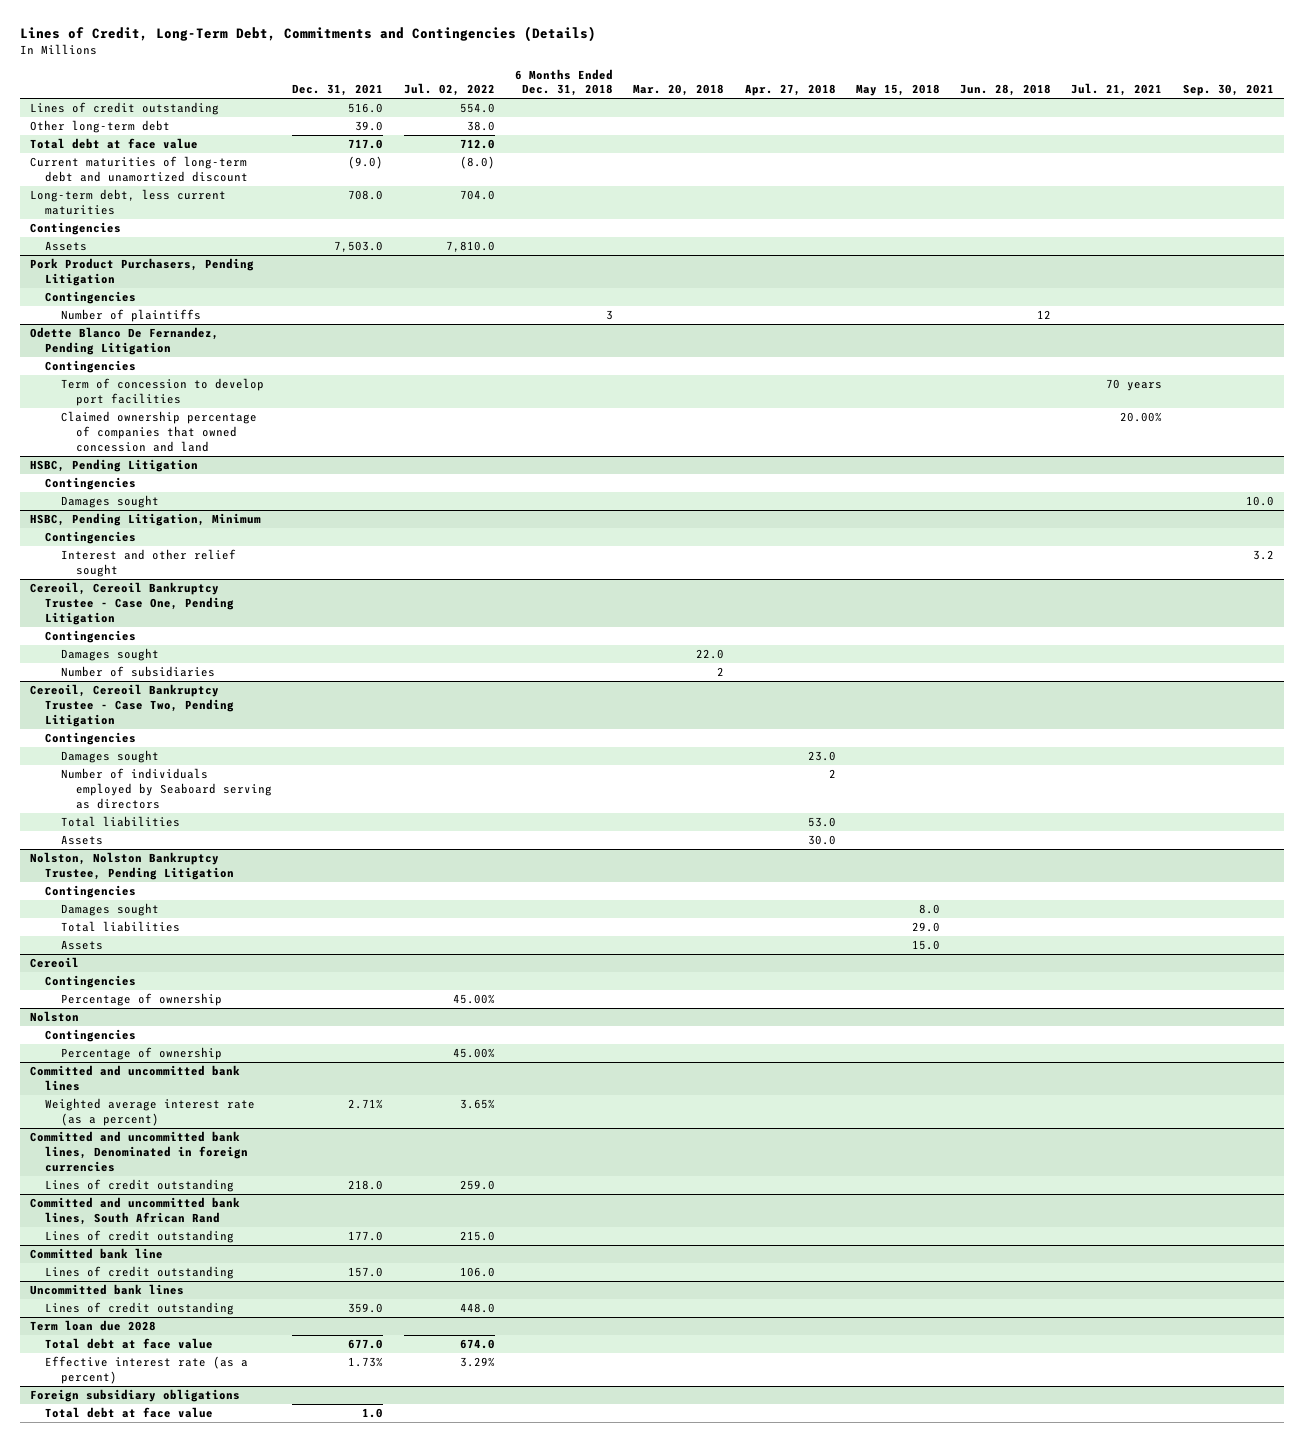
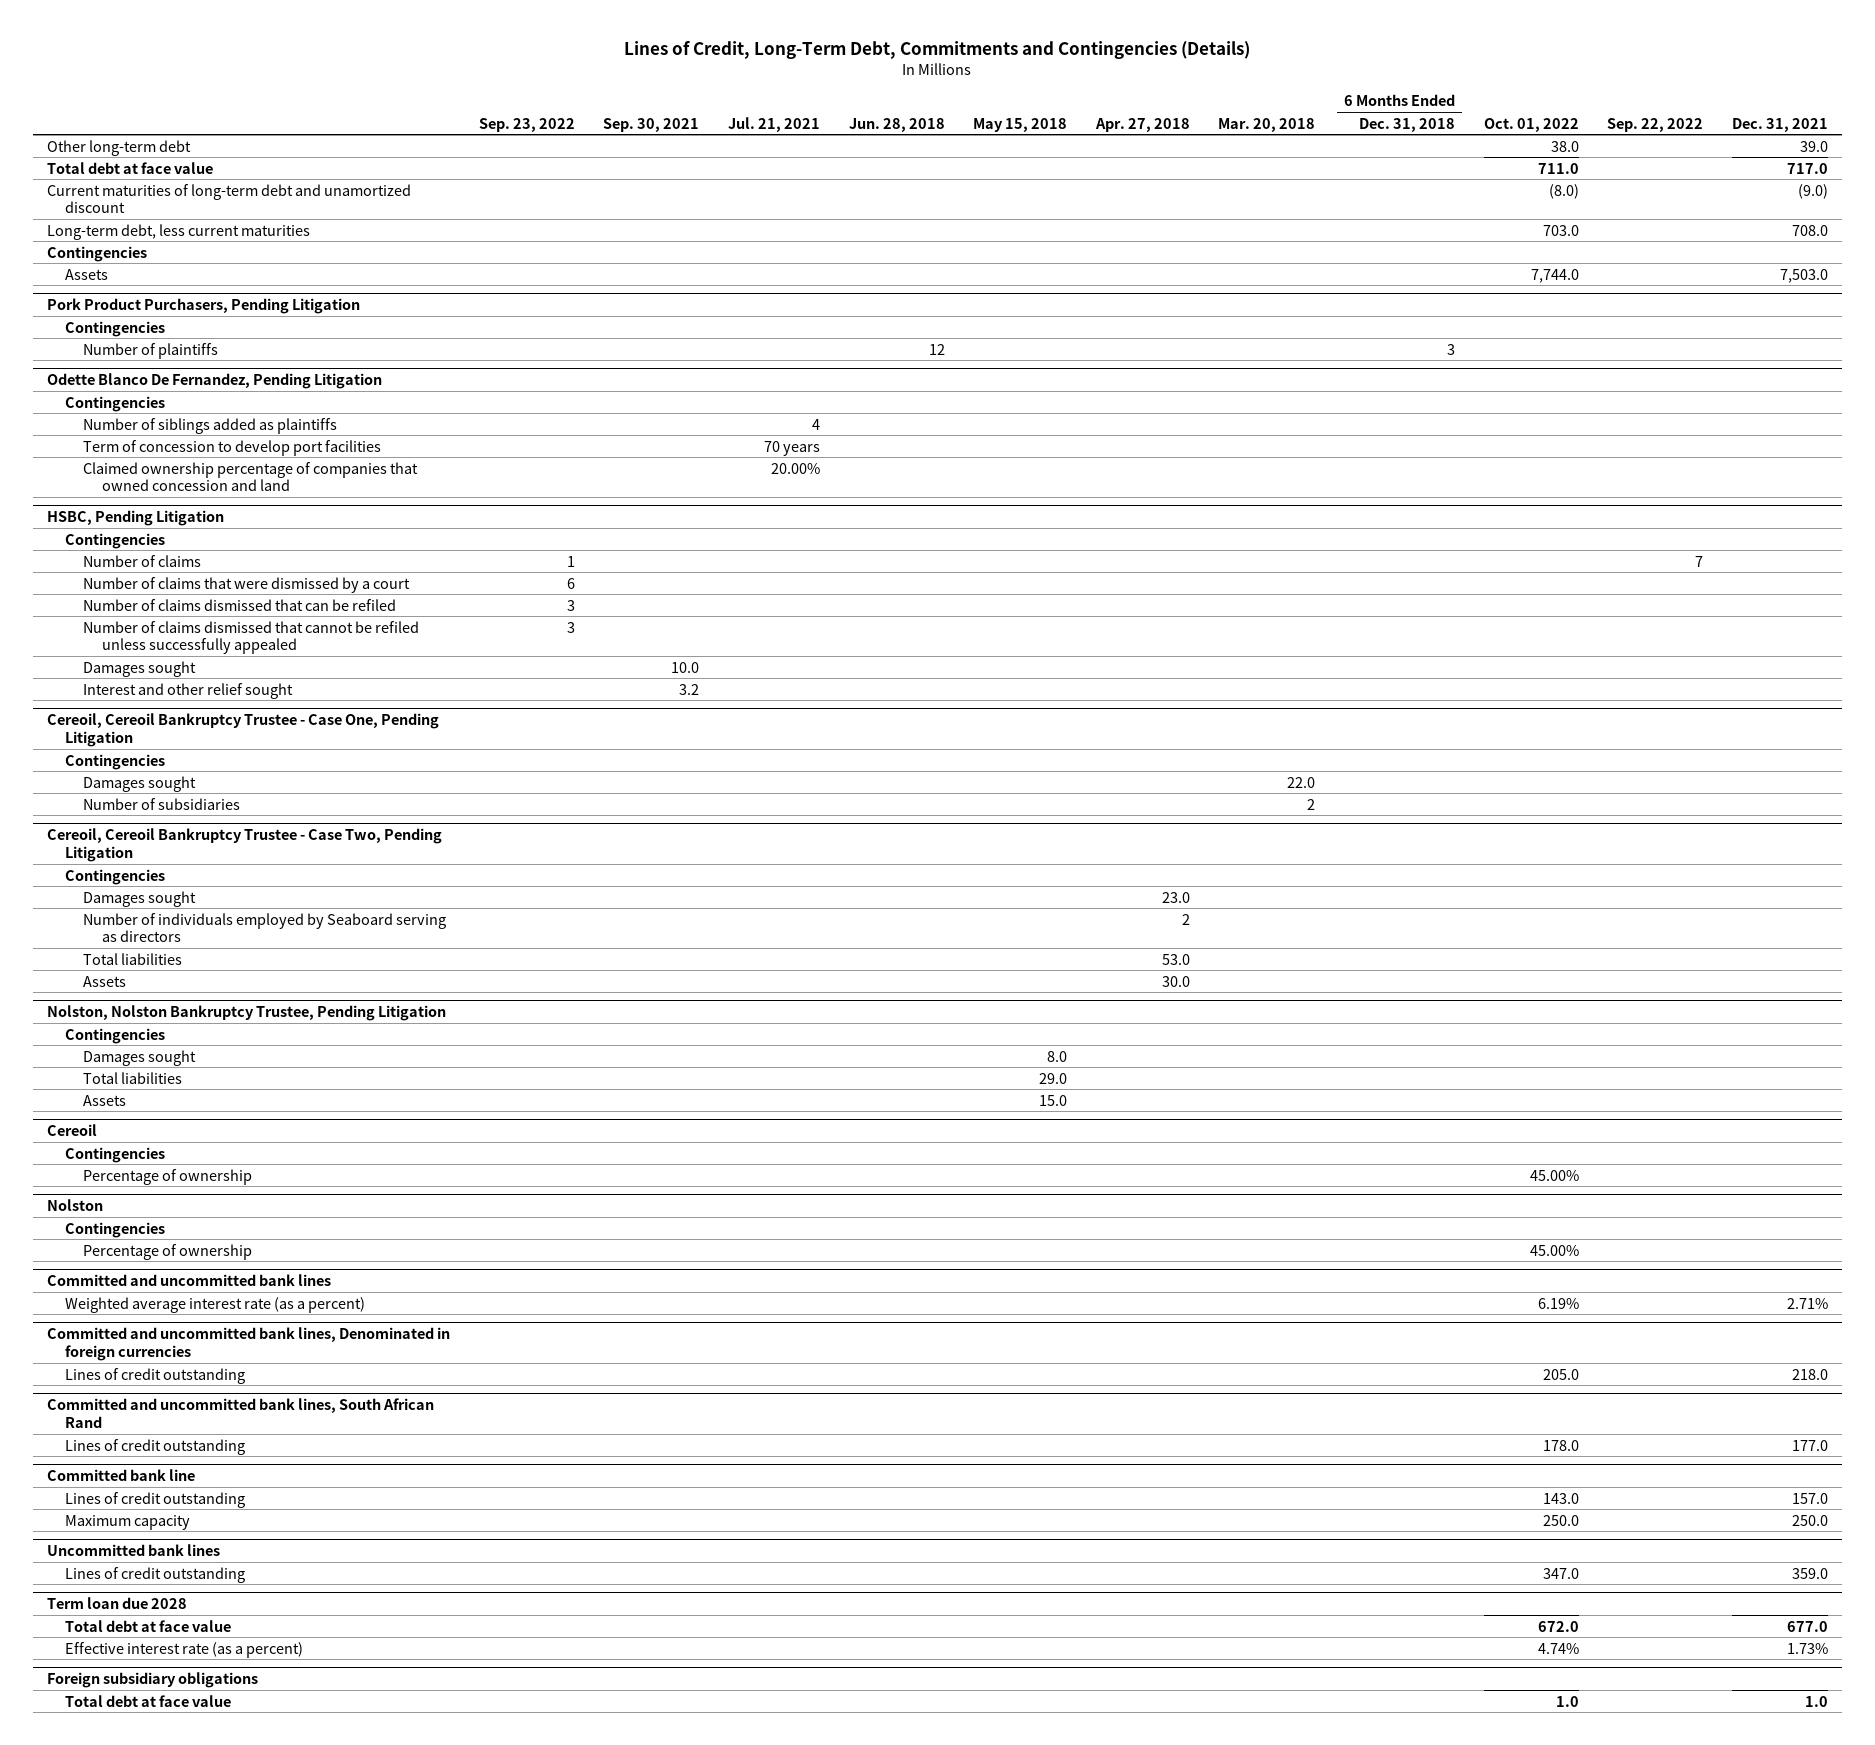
[403,83,495,97] Jul. 02, 2022 -> none
none -> [478,117,575,132] Sep. 23, 2022
none -> [1483,117,1579,132] Oct. 01, 2022
none -> [1607,117,1704,132] Sep. 22, 2022
[30,102,220,116] Lines of credit outstanding -> none
none -> [83,417,338,434] Number of siblings added as plaintiffs
none -> [83,554,202,567] Number of claims
none -> [83,576,411,593] Number of claims that were dismissed by a court
none -> [83,598,397,611] Number of claims dismissed that can be refiled
none -> [83,620,420,654] Number of claims dismissed that cannot be refiled unless successfully appealed
[30,513,262,527] HSBC, Pending Litigation, Minimum -> none
[45,531,137,545] Contingencies -> none
[60,549,236,577] Interest and other relief sought -> none
none -> [83,682,294,699] Interest and other relief sought
none -> [65,1514,191,1530] Maximum capacity

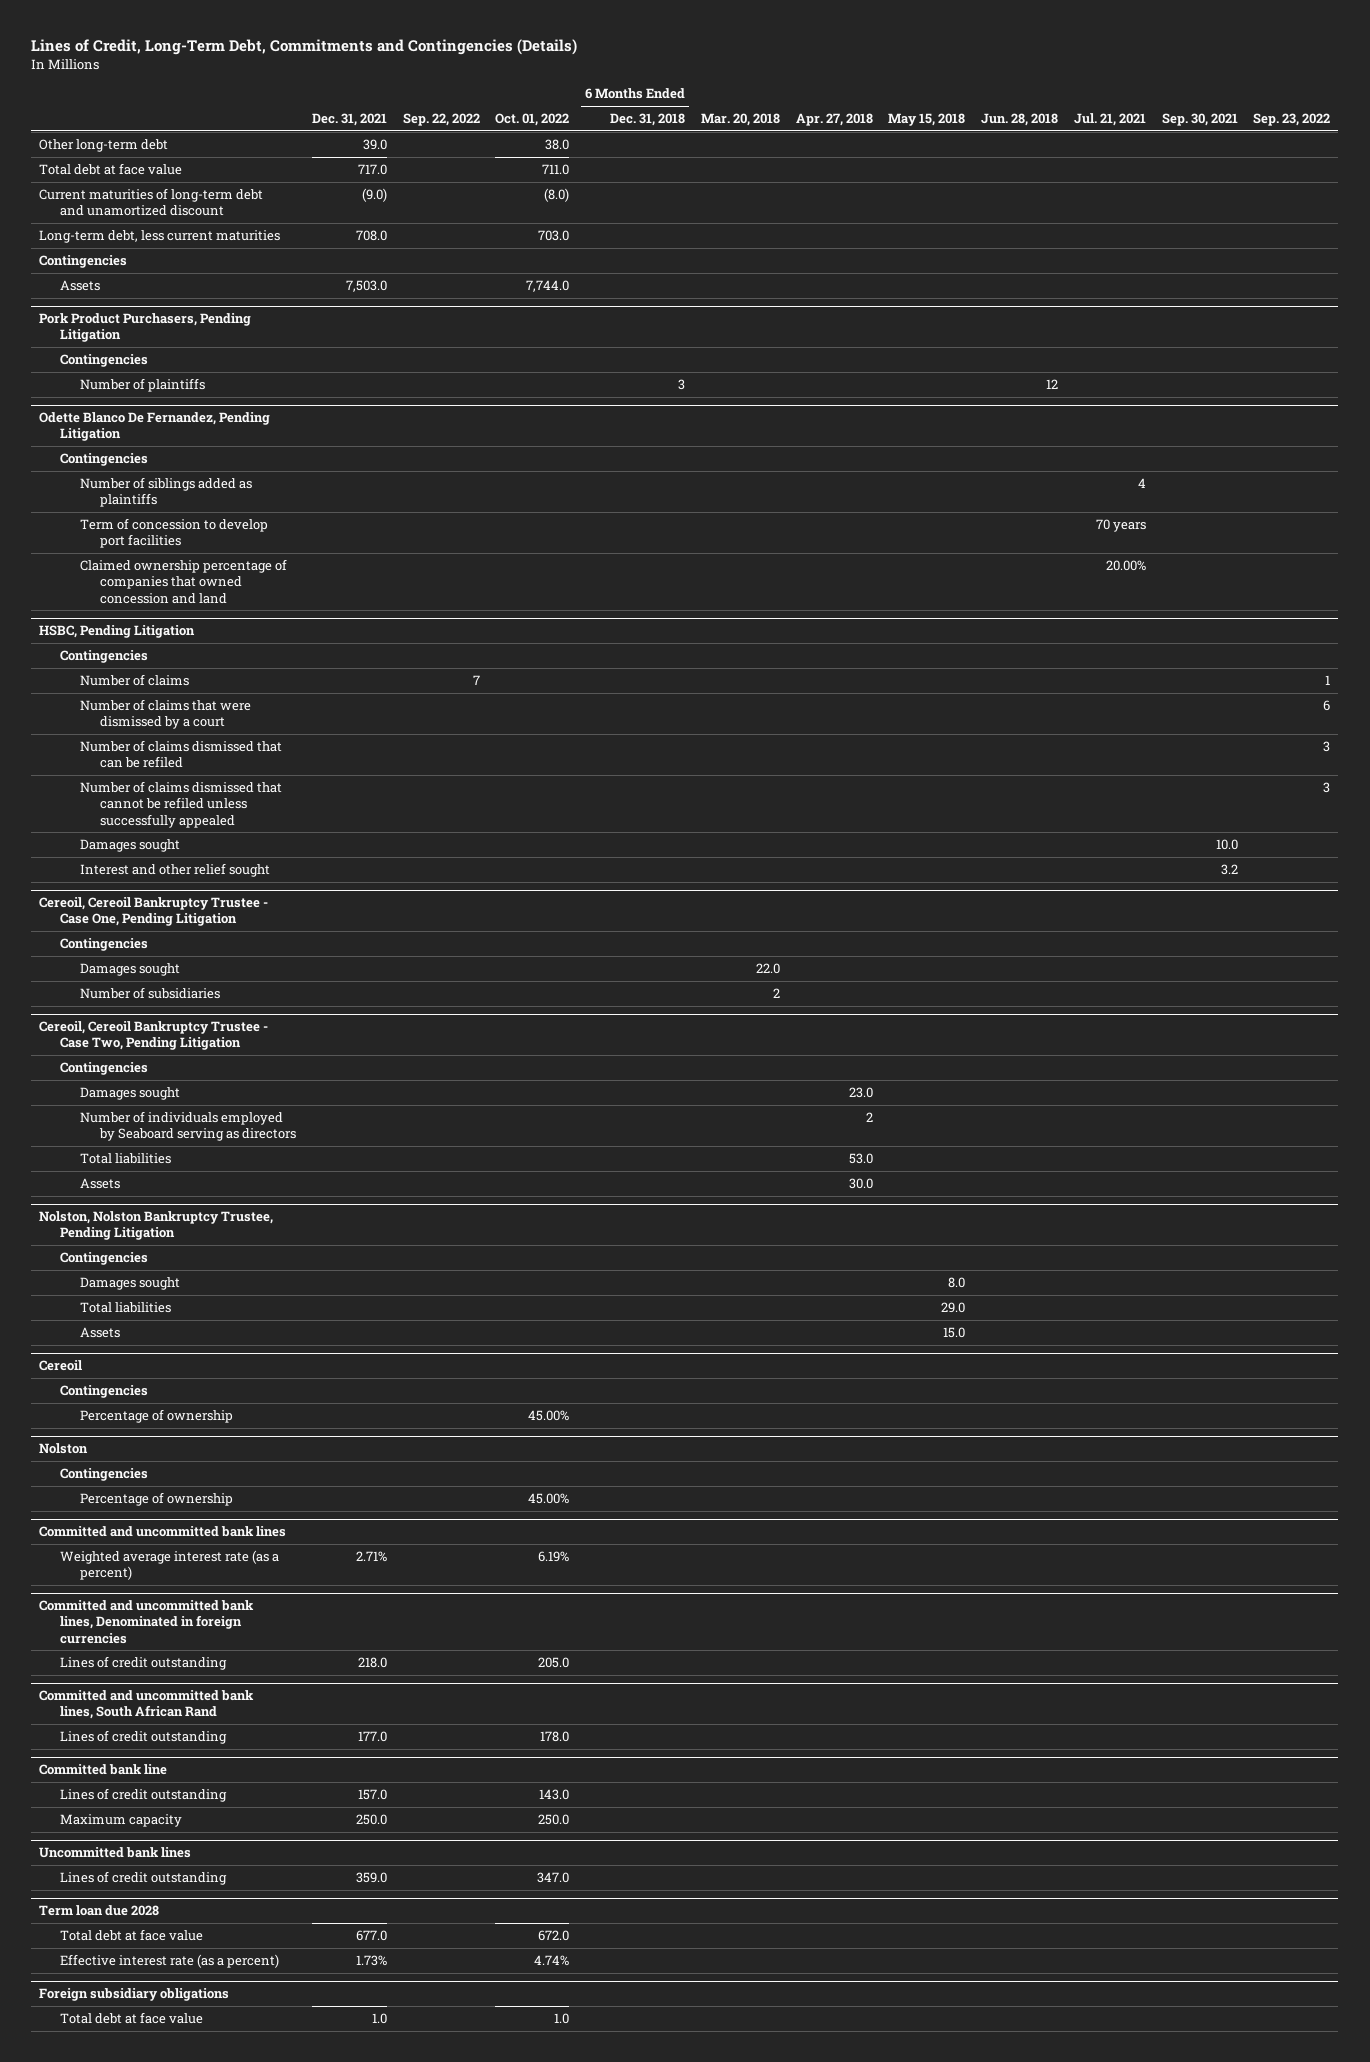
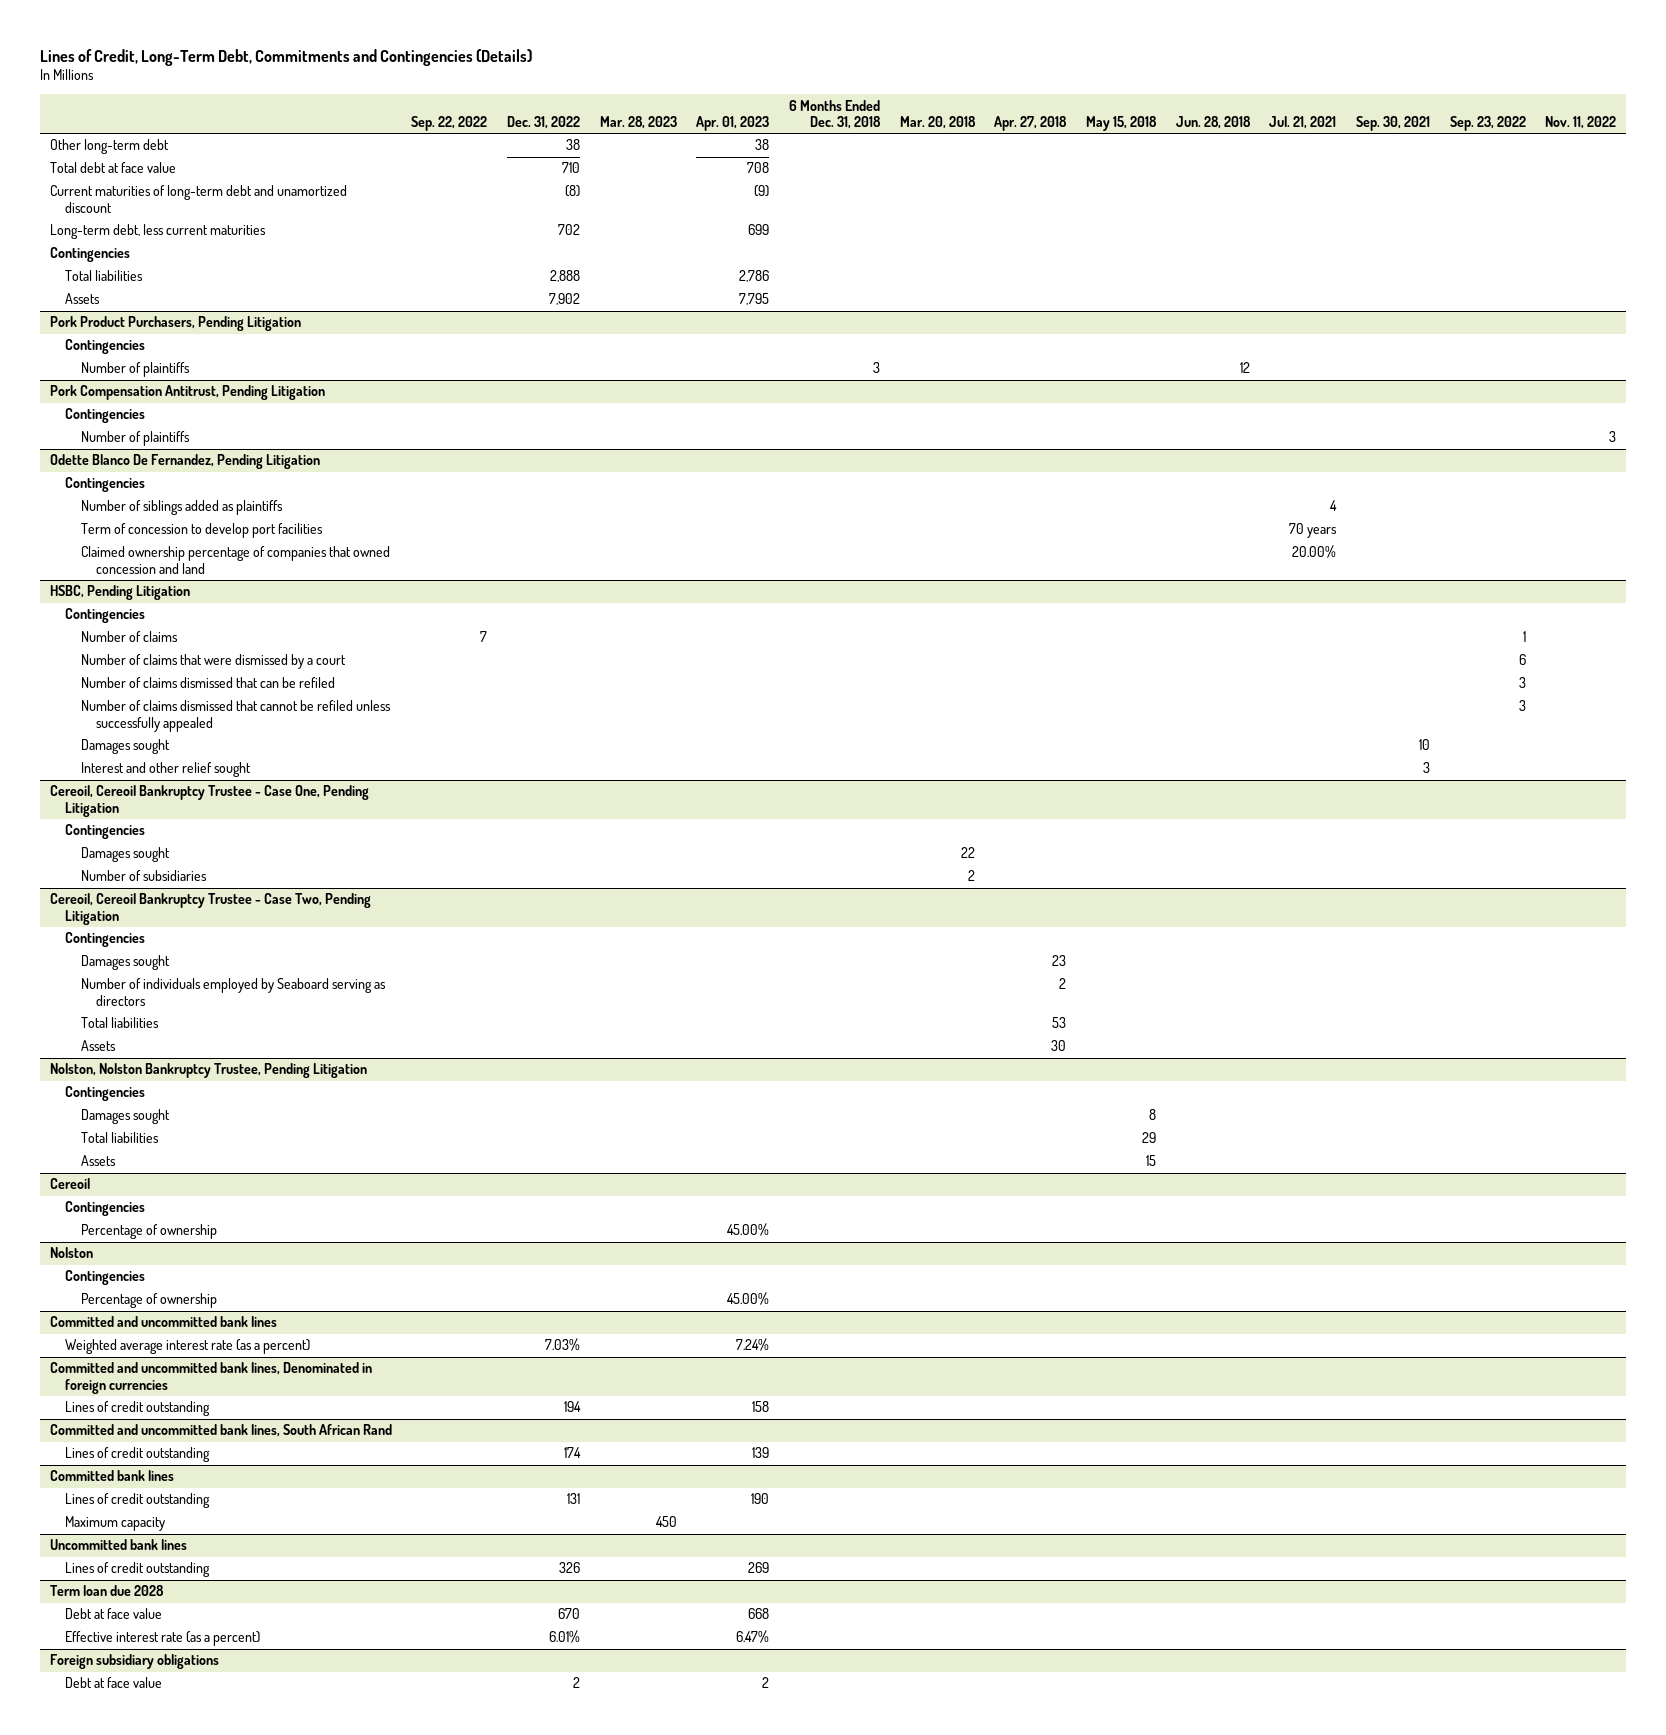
[311,112,387,126] Dec. 31, 2021 -> none
[495,112,570,126] Oct. 01, 2022 -> none
none -> [506,116,580,130] Dec. 31, 2022
none -> [599,116,677,130] Mar. 28, 2023
none -> [696,116,770,132] Apr. 01, 2023
none -> [1545,116,1617,130] Nov. 11, 2022
none -> [65,270,144,282] Total liabilities
none -> [49,385,325,401] Pork Compensation Antitrust, Pending Litigation
none -> [65,408,146,424] Contingencies
none -> [80,431,190,447] Number of plaintiffs
[1215,838,1238,850] 10.0 -> [1418,739,1430,751] 10
[1220,863,1238,875] 3.2 -> [1422,762,1430,774] 3
[755,962,780,974] 22.0 -> [960,847,975,859] 22
[848,1086,873,1098] 23.0 -> [1052,955,1067,967] 23
[848,1152,873,1164] 53.0 -> [1052,1017,1067,1029] 53
[848,1177,873,1189] 30.0 -> [1051,1040,1067,1052] 30
[948,1276,966,1288] 8.0 -> [1148,1109,1156,1121] 8
[941,1301,966,1313] 29.0 -> [1141,1132,1156,1144] 29
[943,1326,966,1338] 15.0 -> [1145,1155,1156,1167] 15
[39,1764,168,1776] Committed bank line -> [49,1470,174,1482] Committed bank lines
[59,1928,203,1941] Total debt at face value -> [65,1608,163,1620] Debt at face value
[59,2011,203,2024] Total debt at face value -> [65,1677,163,1689] Debt at face value

